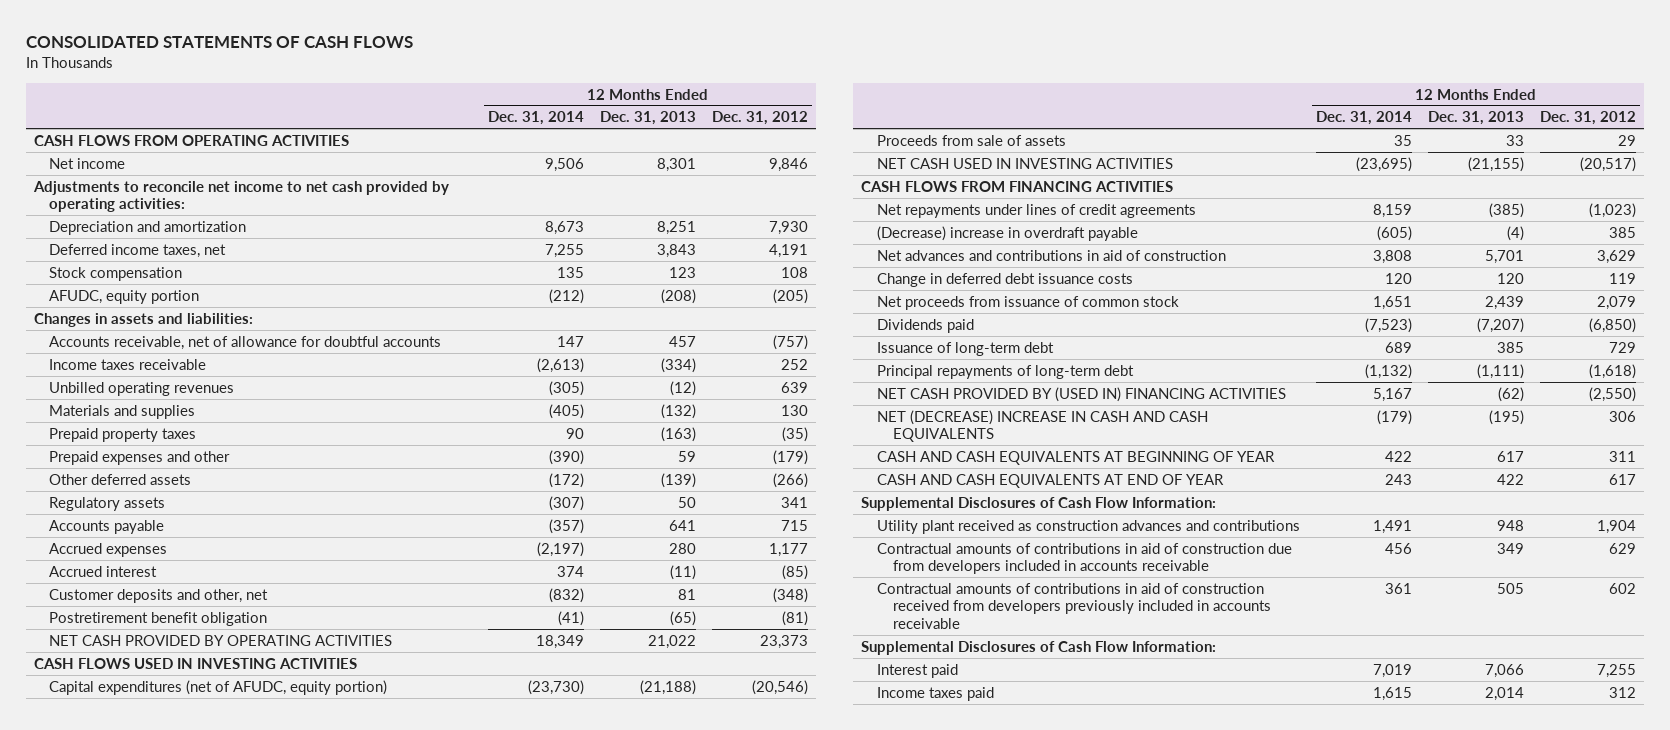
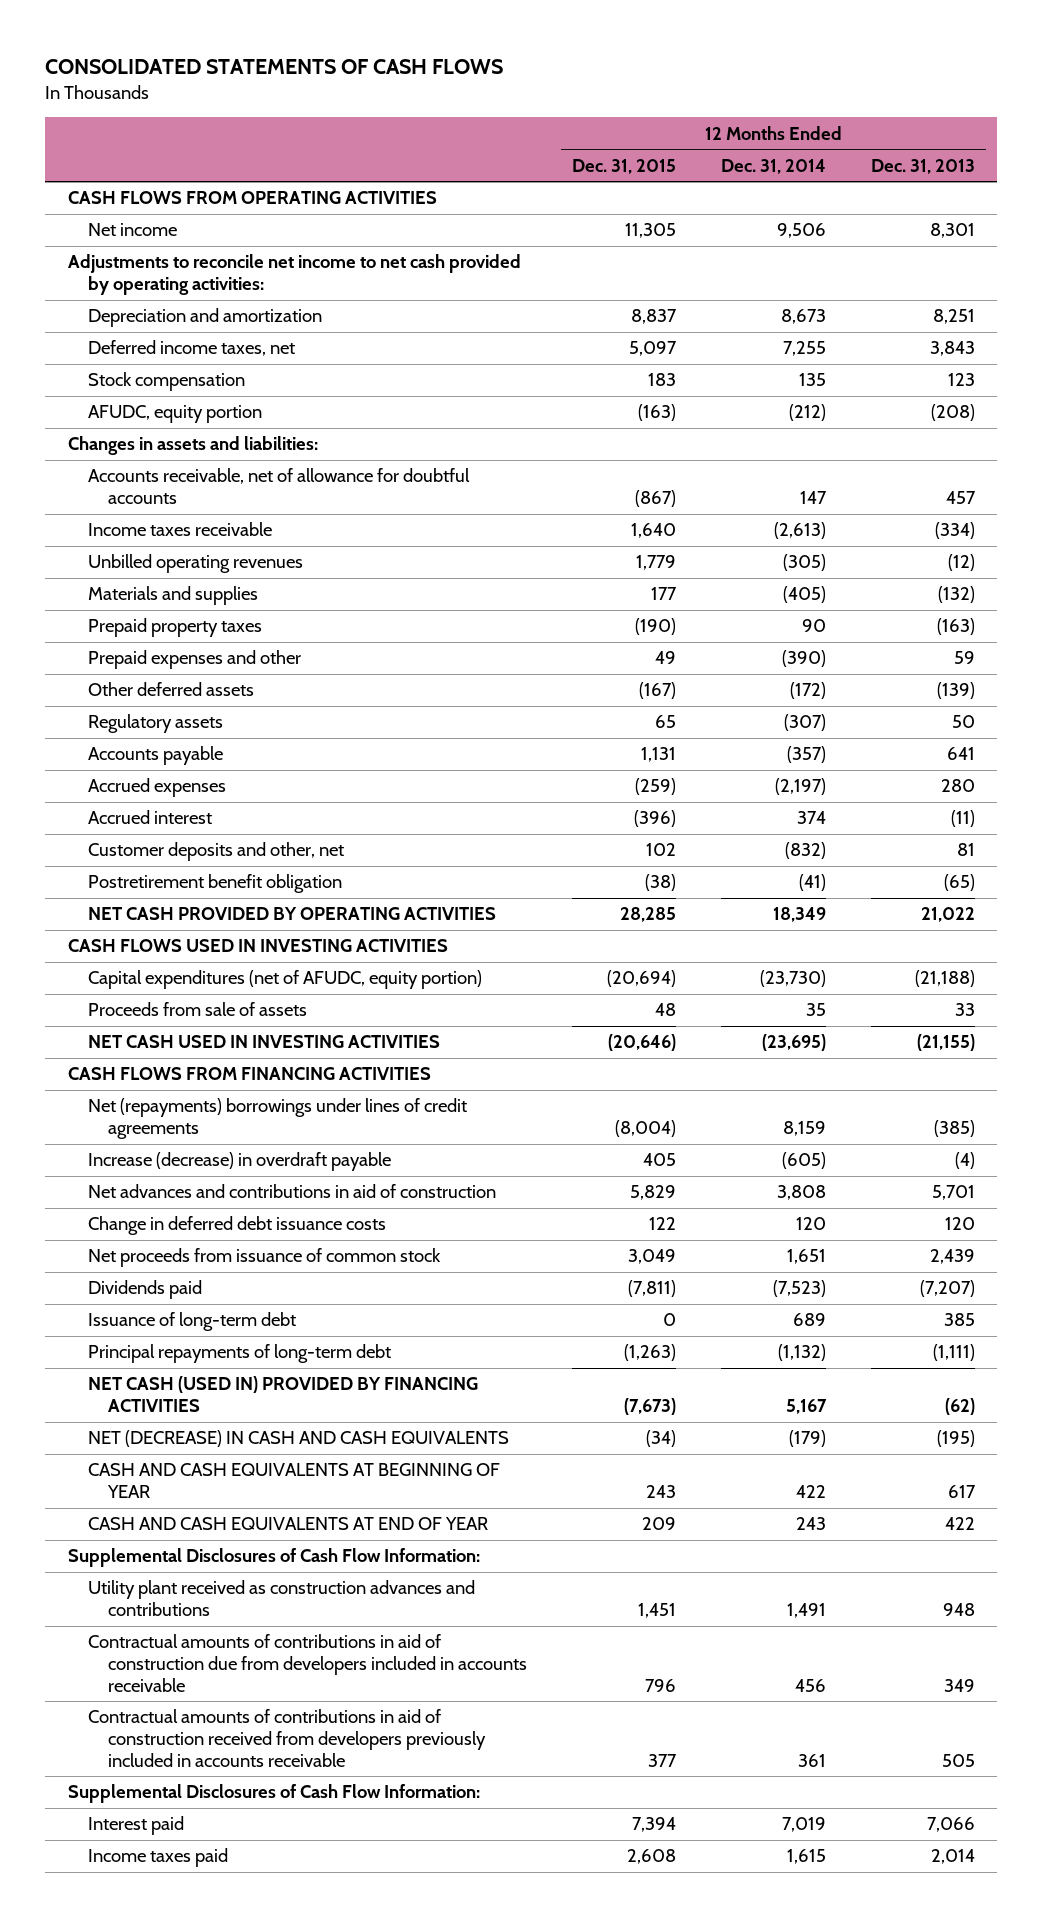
[712,111,809,126] Dec. 31, 2012 -> none
none -> [572,158,677,174] Dec. 31, 2015
[877,203,1197,218] Net repayments under lines of credit agreements -> [87,1098,467,1140] Net (repayments) borrowings under lines of credit agreements
[877,225,1139,241] (Decrease) increase in overdraft payable -> [87,1152,391,1172] Increase (decrease) in overdraft payable
[877,386,1287,402] NET CASH PROVIDED BY (USED IN) FINANCING ACTIVITIES -> [87,1376,478,1413] NET CASH (USED IN) PROVIDED BY FINANCING ACTIVITIES
[877,409,1209,443] NET (DECREASE) INCREASE IN CASH AND CASH EQUIVALENTS -> [87,1430,509,1448] NET (DECREASE) IN CASH AND CASH EQUIVALENTS

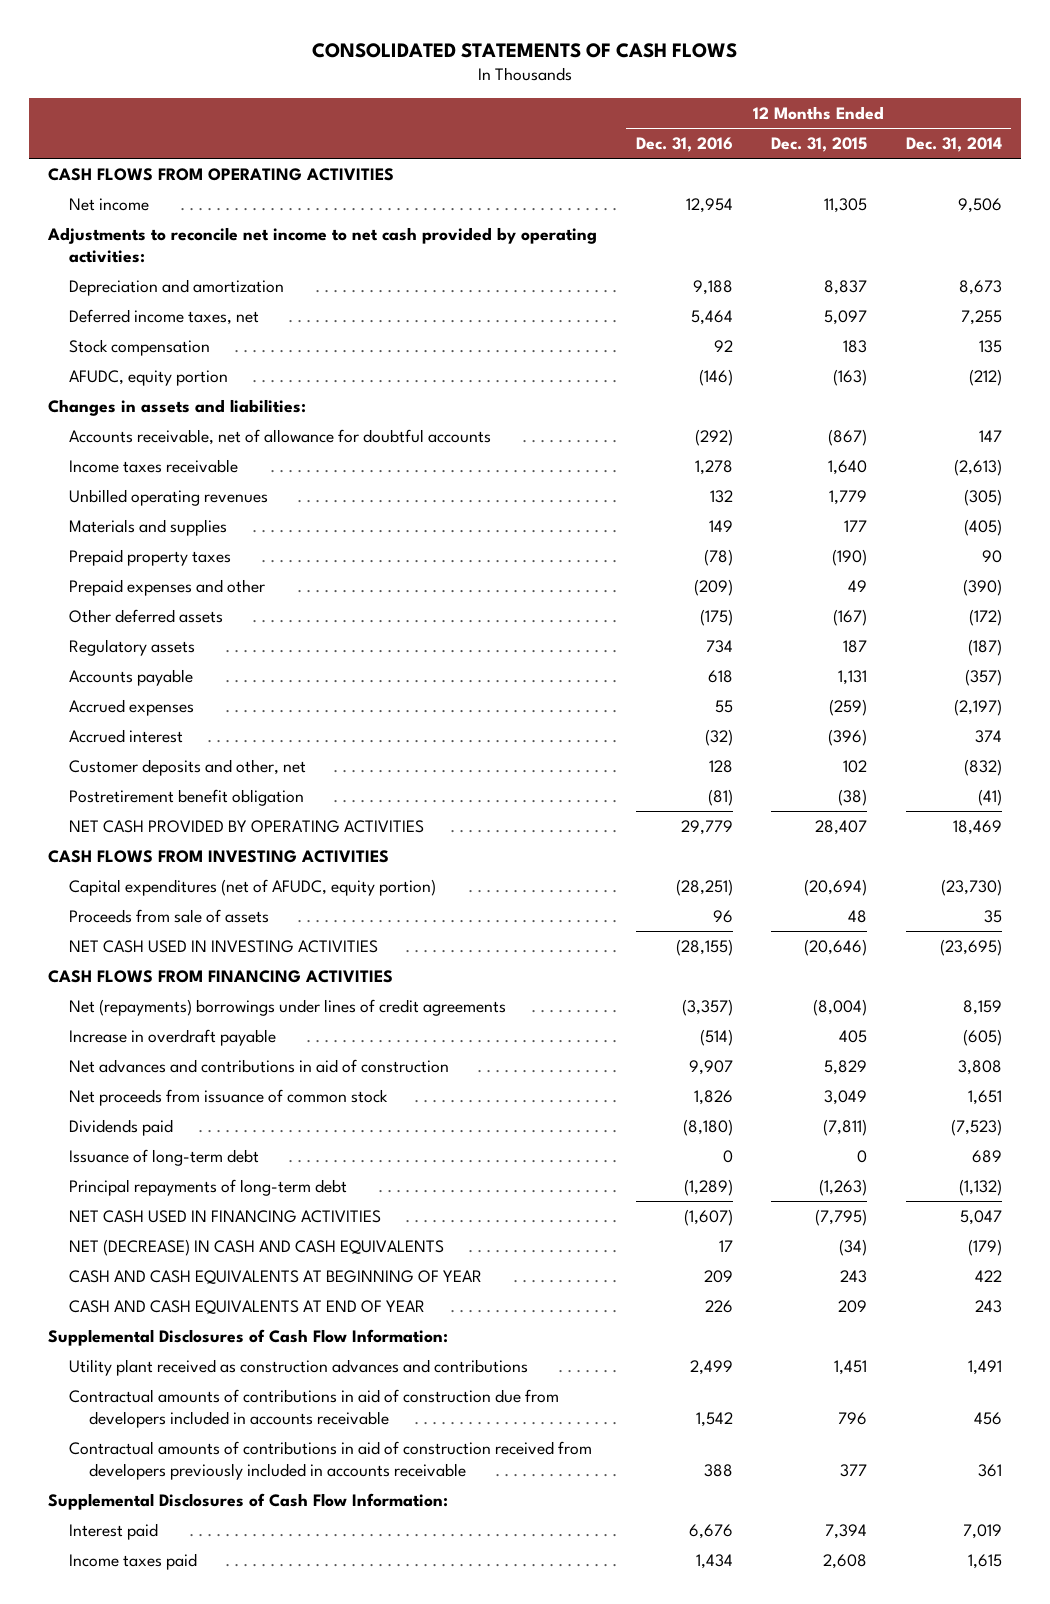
[870,158,975,174] Dec. 31, 2013 -> none
none -> [635,136,733,152] Dec. 31, 2016
[655,715,677,729] 65 -> [843,639,868,653] 187
[784,714,827,732] (307) -> [967,638,1002,656] (187)
[620,907,677,923] 28,285 -> [815,819,868,835] 28,407
[773,907,827,923] 18,349 -> [952,819,1002,835] 18,469
[67,939,448,953] CASH FLOWS USED IN INVESTING ACTIVITIES -> [48,849,390,863] CASH FLOWS FROM INVESTING ACTIVITIES
[87,1152,391,1172] Increase (decrease) in overdraft payable -> [68,1028,276,1046] Increase in overdraft payable
[87,1216,386,1236] Change in deferred debt issuance costs -> none
[87,1376,478,1413] NET CASH (USED IN) PROVIDED BY FINANCING ACTIVITIES -> [68,1209,381,1223] NET CASH USED IN FINANCING ACTIVITIES
[624,1398,677,1416] (7,673) -> [815,1208,868,1226] (7,795)
[786,1399,828,1415] 5,167 -> [959,1209,1002,1225] 5,047

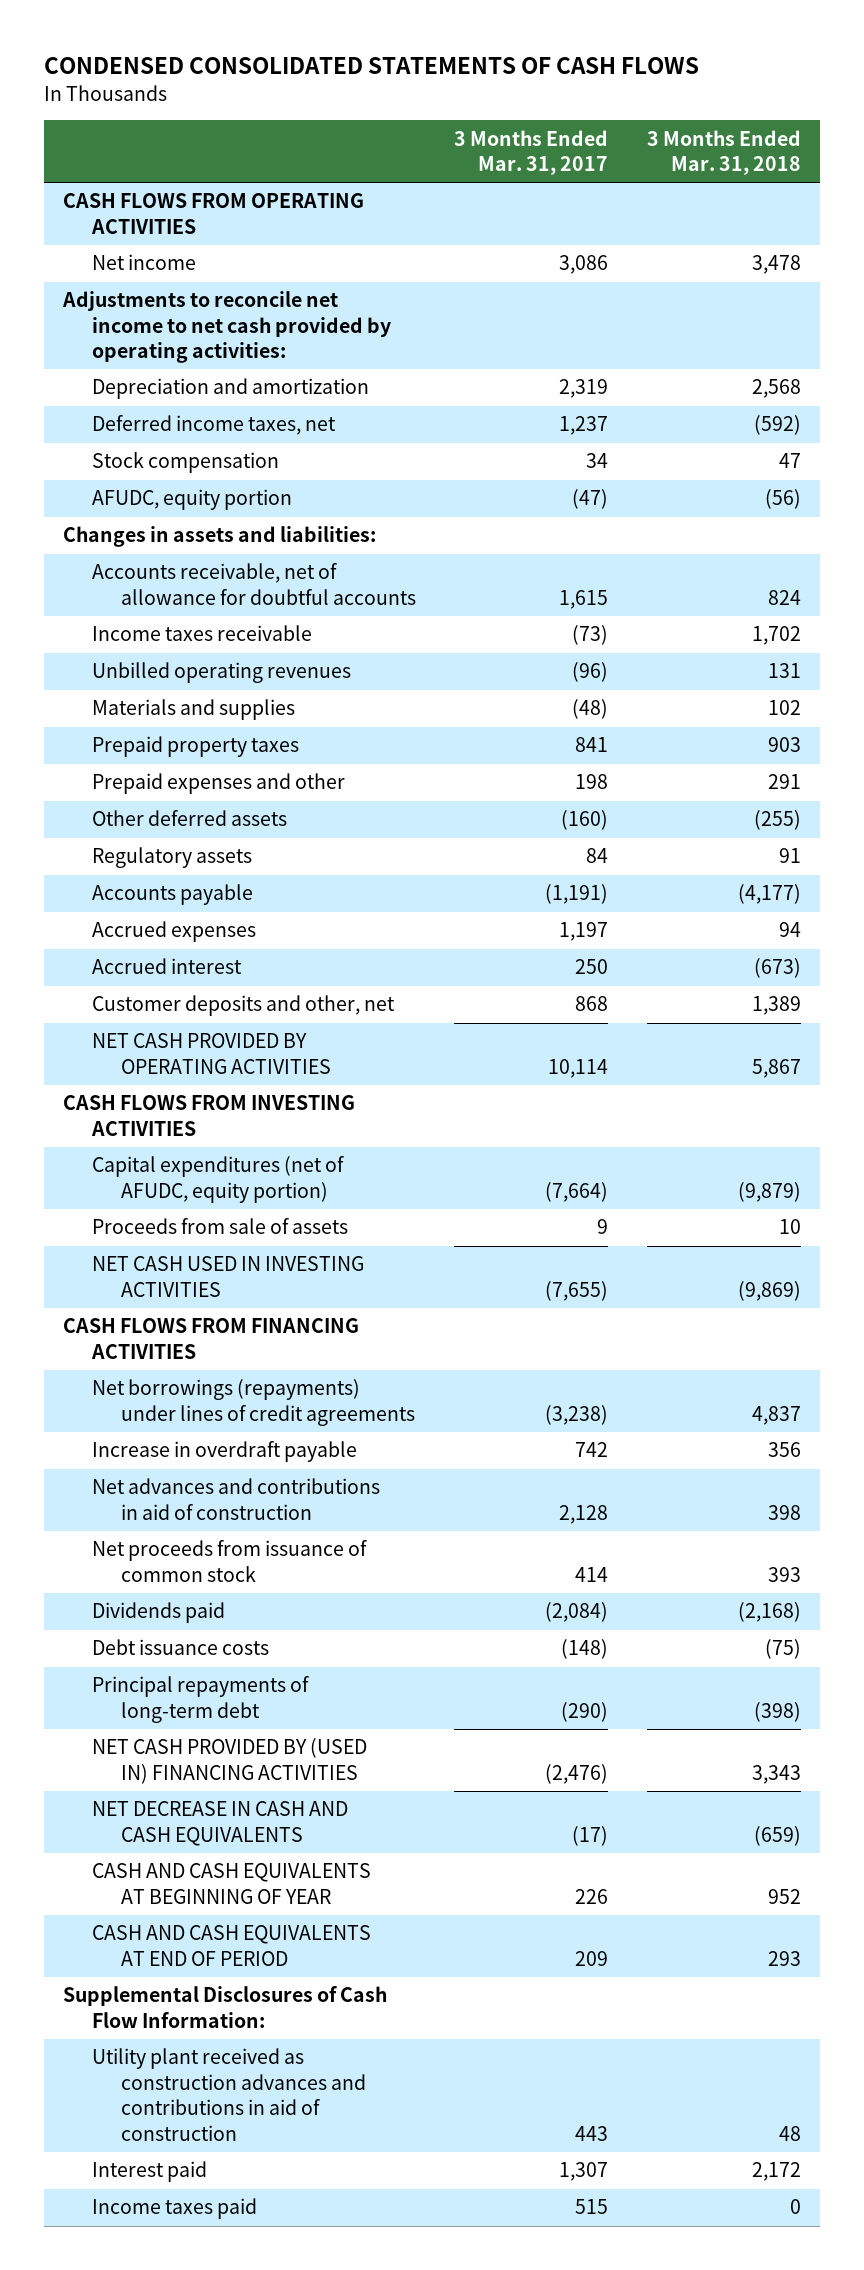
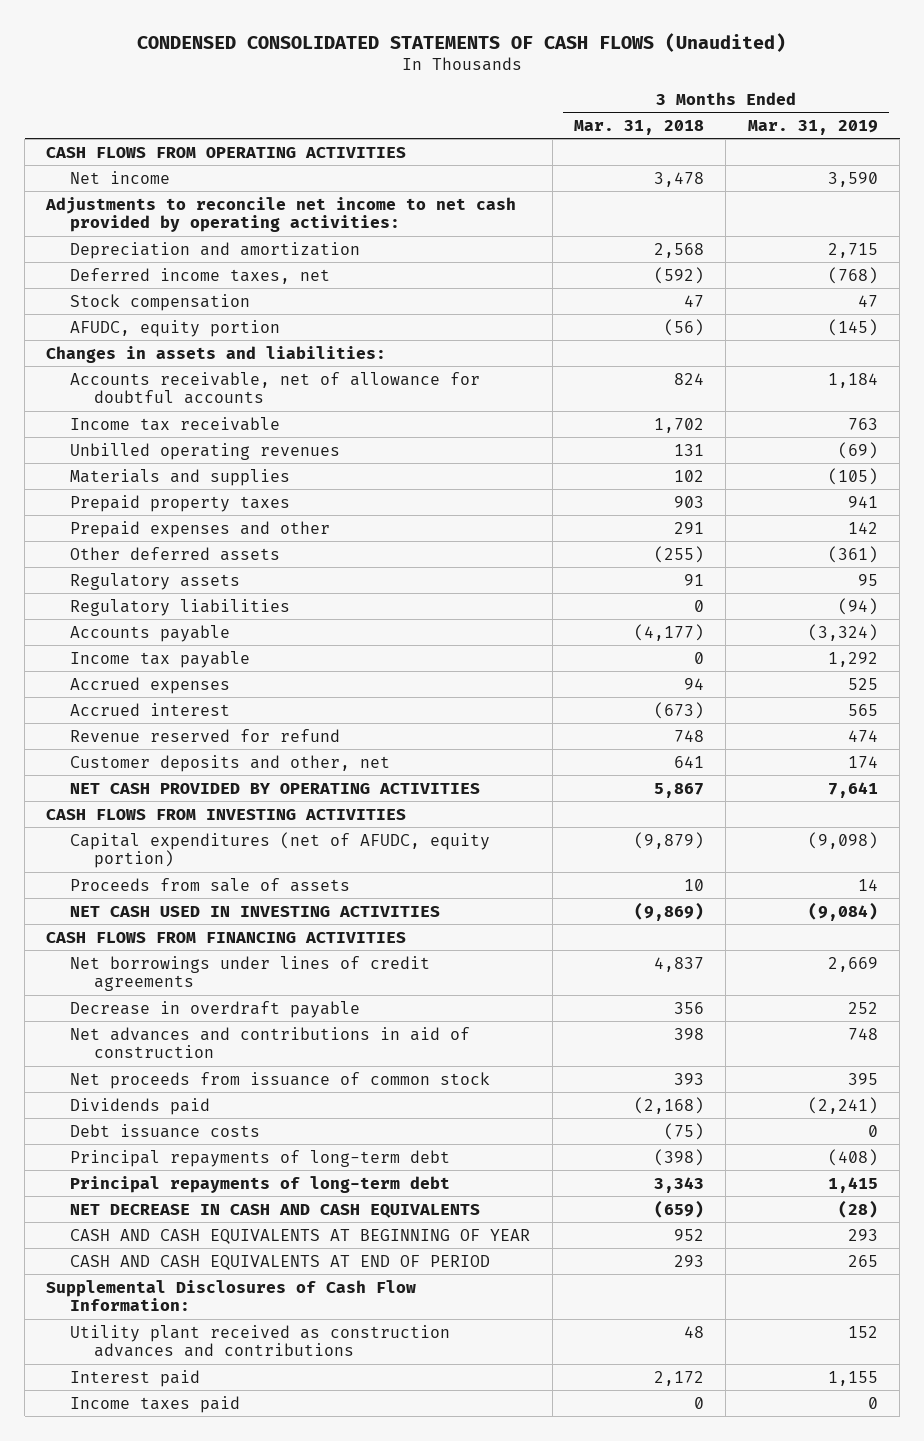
[43,57,699,75] CONDENSED CONSOLIDATED STATEMENTS OF CASH FLOWS -> [137,33,787,53] CONDENSED CONSOLIDATED STATEMENTS OF CASH FLOWS (Unaudited)
[454,129,609,175] 3 Months Ended Mar. 31, 2017 -> none
none -> [747,119,878,135] Mar. 31, 2019
[91,625,312,642] Income taxes receivable -> [70,416,281,431] Income tax receivable
none -> [70,598,291,616] Regulatory liabilities
none -> [70,650,251,668] Income tax payable
none -> [70,728,341,742] Revenue reserved for refund
[751,996,801,1016] 1,389 -> [673,755,704,768] 641
[91,1379,415,1426] Net borrowings (repayments) under lines of credit agreements -> [70,955,431,992] Net borrowings under lines of credit agreements
[91,1441,357,1463] Increase in overdraft payable -> [70,1000,361,1018] Decrease in overdraft payable
[91,1738,367,1784] NET CASH PROVIDED BY (USED IN) FINANCING ACTIVITIES -> [70,1175,451,1193] Principal repayments of long-term debt
[91,2048,366,2141] Utility plant received as construction advances and contributions in aid of construction -> [70,1324,451,1358] Utility plant received as construction advances and contributions

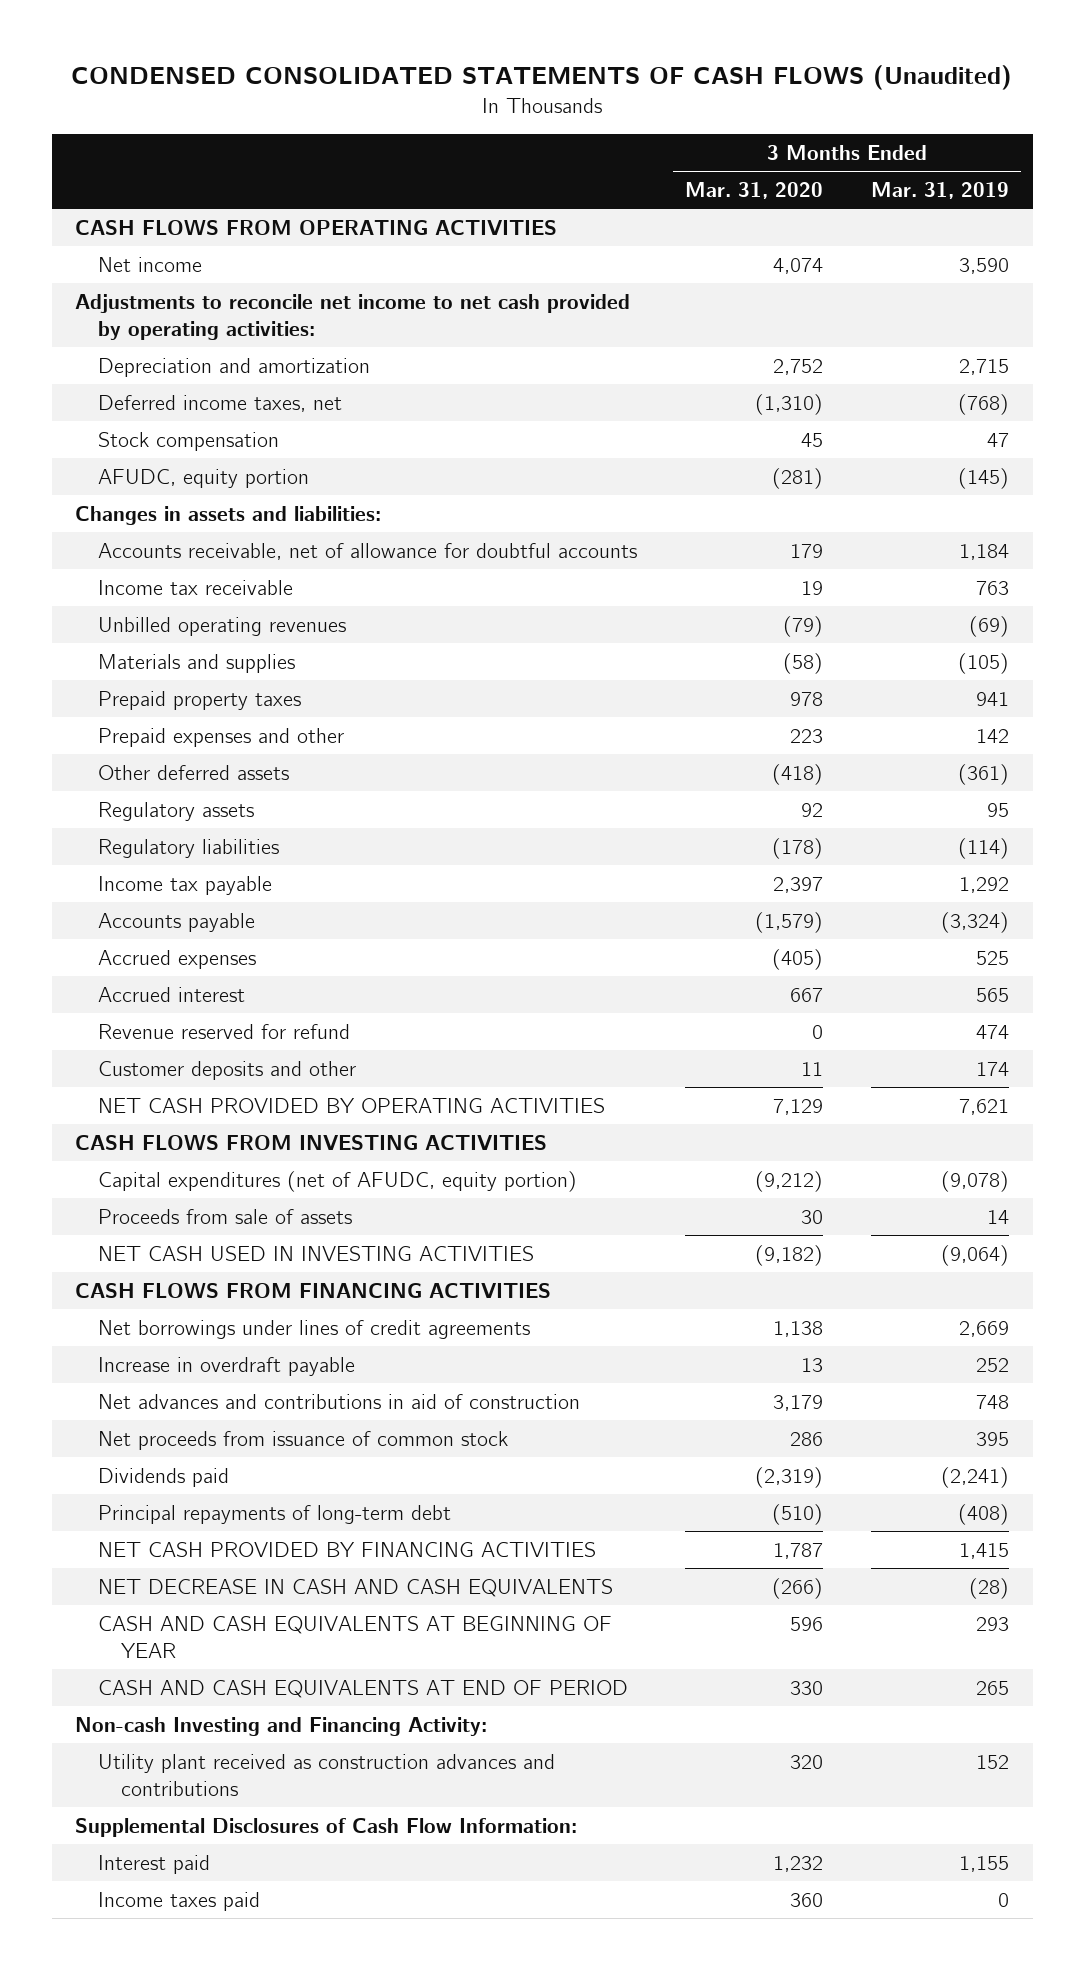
[573,119,704,135] Mar. 31, 2018 -> none
none -> [685,181,824,199] Mar. 31, 2020
[837,597,878,615] (94) -> [957,837,1009,859] (114)
[70,624,231,642] Accounts payable -> [98,912,256,932] Accounts payable
[70,754,391,772] Customer deposits and other, net -> [98,1060,357,1080] Customer deposits and other
[827,781,878,798] 7,641 -> [958,1098,1009,1115] 7,621
[807,831,878,849] (9,098) -> [940,1170,1009,1192] (9,078)
[807,901,878,921] (9,084) -> [940,1244,1009,1266] (9,064)
[70,1000,361,1018] Decrease in overdraft payable -> [98,1356,356,1376] Increase in overdraft payable
[70,1123,261,1138] Debt issuance costs -> none
[70,1175,451,1193] Principal repayments of long-term debt -> [98,1541,597,1557] NET CASH PROVIDED BY FINANCING ACTIVITIES
none -> [75,1716,488,1736] Non-cash Investing and Financing Activity:
[46,1279,417,1312] Supplemental Disclosures of Cash Flow Information: -> [75,1817,578,1837] Supplemental Disclosures of Cash Flow Information:

